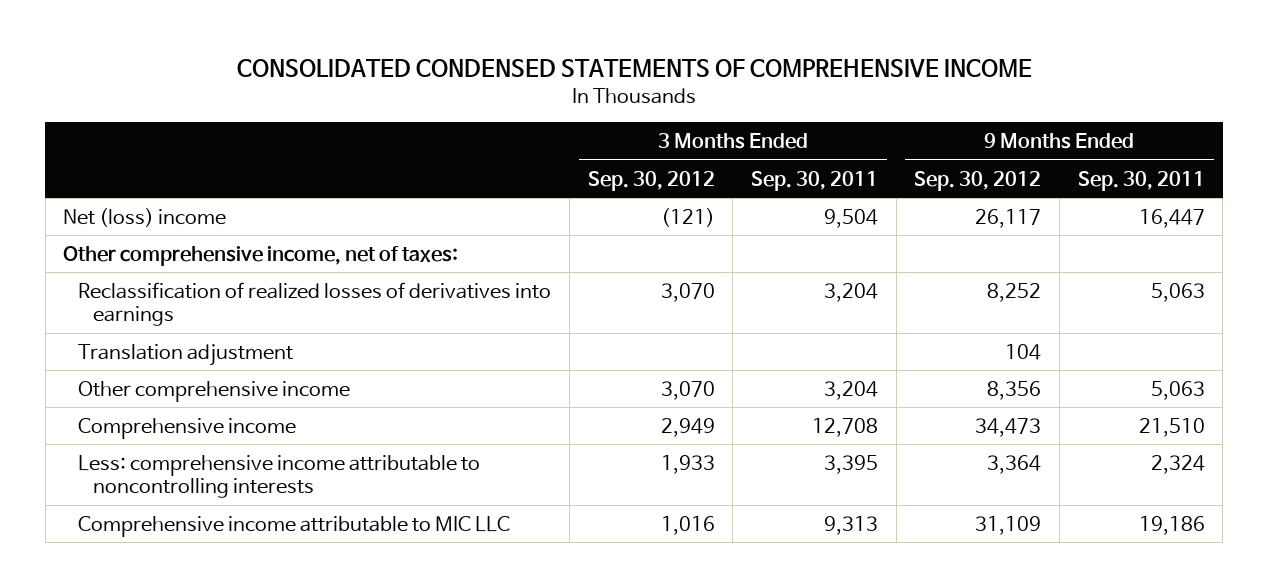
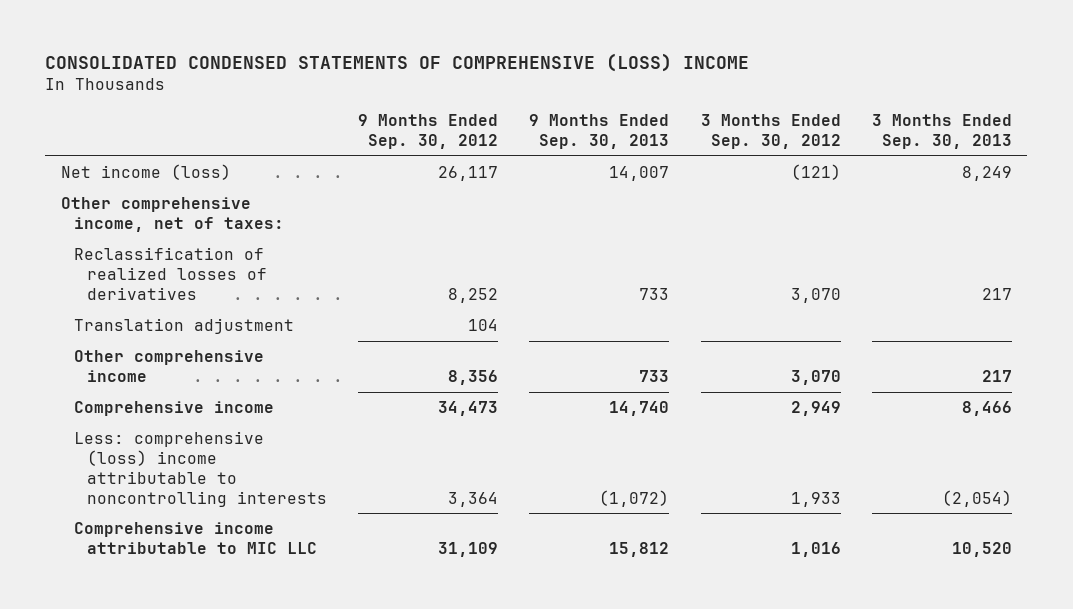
[236,58,1032,78] CONSOLIDATED CONDENSED STATEMENTS OF COMPREHENSIVE INCOME -> [45,53,750,73] CONSOLIDATED CONDENSED STATEMENTS OF COMPREHENSIVE (LOSS) INCOME
[750,170,878,191] Sep. 30, 2011 -> none
[1077,170,1205,191] Sep. 30, 2011 -> none
none -> [529,114,670,150] 9 Months Ended Sep. 30, 2013
none -> [871,114,1012,150] 3 Months Ended Sep. 30, 2013
[63,207,227,227] Net (loss) income -> [60,163,231,180] Net income (loss)
[78,281,552,327] Reclassification of realized losses of derivatives into earnings -> [73,246,267,300] Reclassification of realized losses of derivatives
[78,454,481,499] Less: comprehensive income attributable to noncontrolling interests -> [73,430,327,507] Less: comprehensive (loss) income attributable to noncontrolling interests

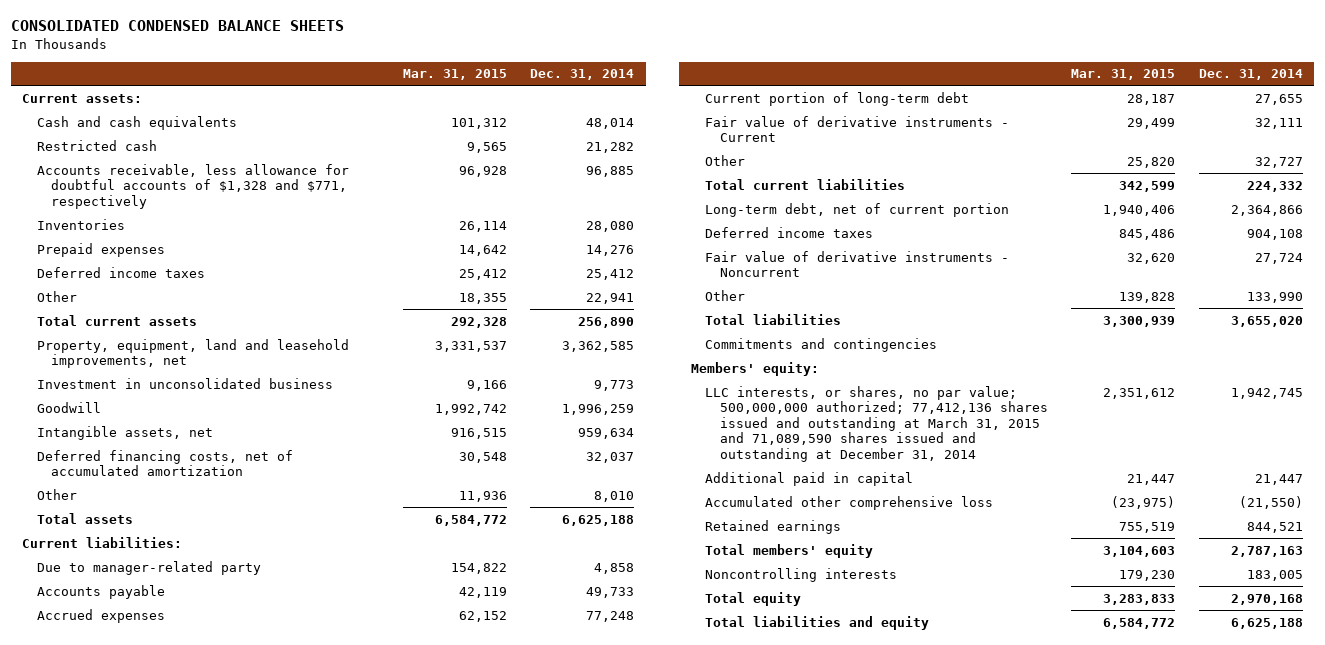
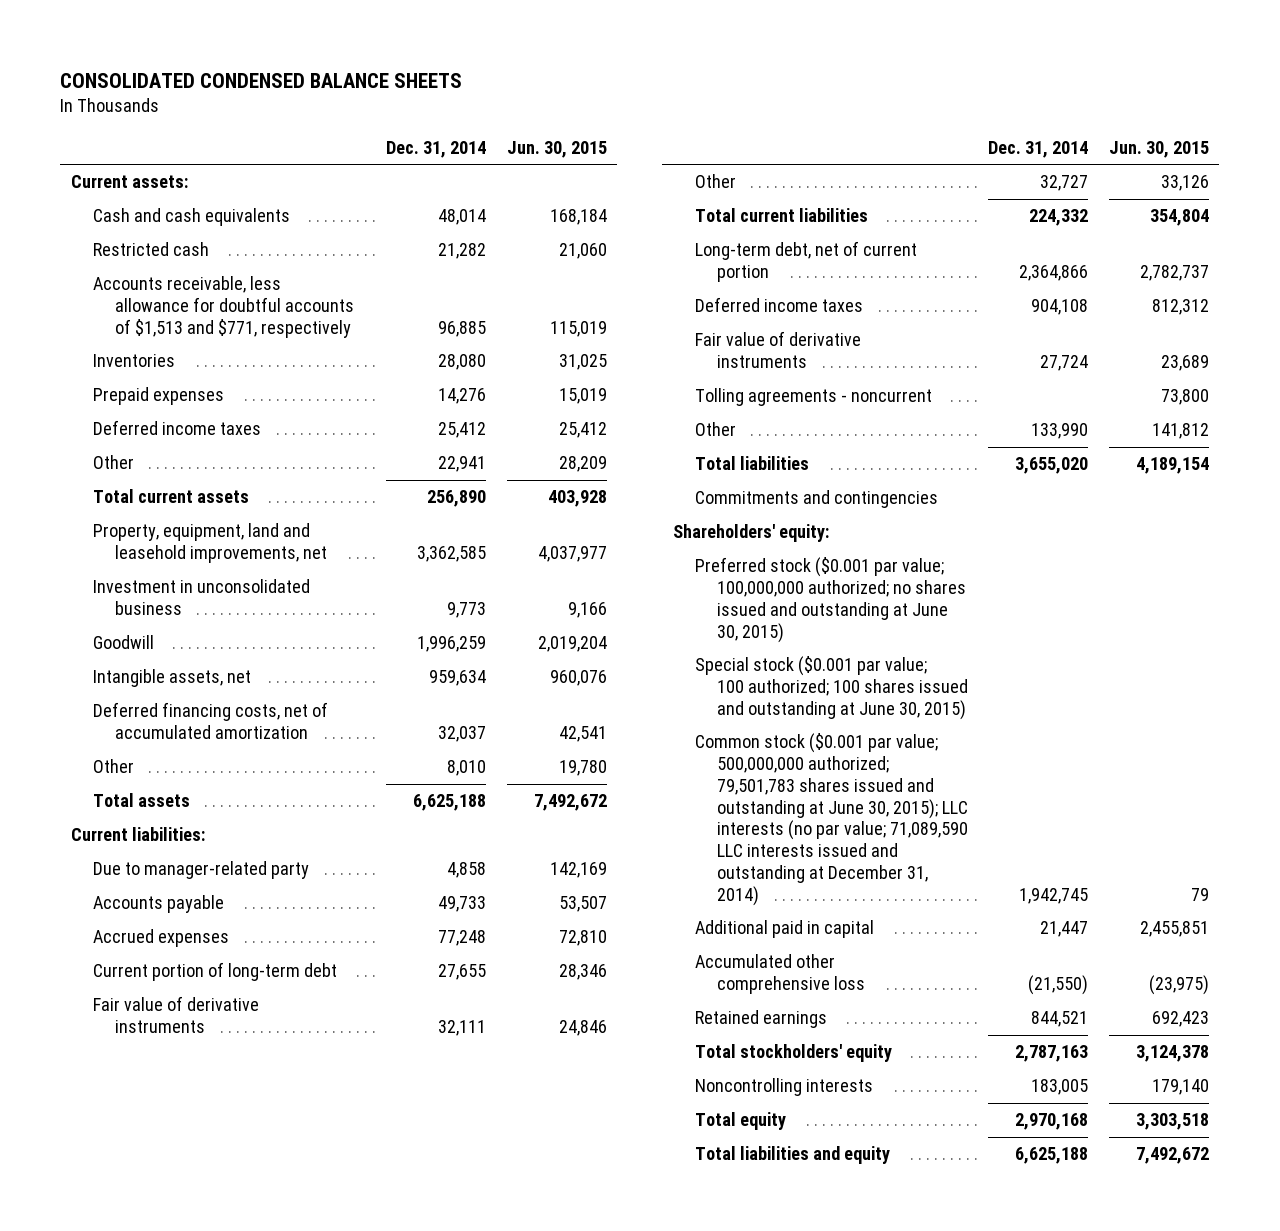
[402,69,507,81] Mar. 31, 2015 -> none
none -> [507,140,608,158] Jun. 30, 2015
[36,163,349,209] Accounts receivable, less allowance for doubtful accounts of $1,328 and $771, respectively -> [92,276,354,338] Accounts receivable, less allowance for doubtful accounts of $1,513 and $771, respectively
[705,115,1010,143] Fair value of derivative instruments - Current -> [92,996,259,1034] Fair value of derivative instruments
[705,250,1010,278] Fair value of derivative instruments - Noncurrent -> [694,331,861,369] Fair value of derivative instruments
none -> [694,388,932,407] Tolling agreements - noncurrent
[690,361,819,376] Members' equity: -> [672,524,829,543] Shareholders' equity:
none -> [694,557,966,643] Preferred stock ($0.001 par value; 100,000,000 authorized; no shares issued and outstanding at June 30, 2015)
none -> [694,656,968,720] Special stock ($0.001 par value; 100 authorized; 100 shares issued and outstanding at June 30, 2015)
[705,385,1048,462] LLC interests, or shares, no par value; 500,000,000 authorized; 77,412,136 shares issued and outstanding at March 31, 2015 and 71,089,590 shares issued and outstanding at December 31, 2014 -> [694,733,968,906] Common stock ($0.001 par value; 500,000,000 authorized; 79,501,783 shares issued and outstanding at June 30, 2015); LLC interests (no par value; 71,089,590 LLC interests issued and outstanding at December 31, 2014)
[705,543,874,558] Total members' equity -> [694,1044,892,1063] Total stockholders' equity

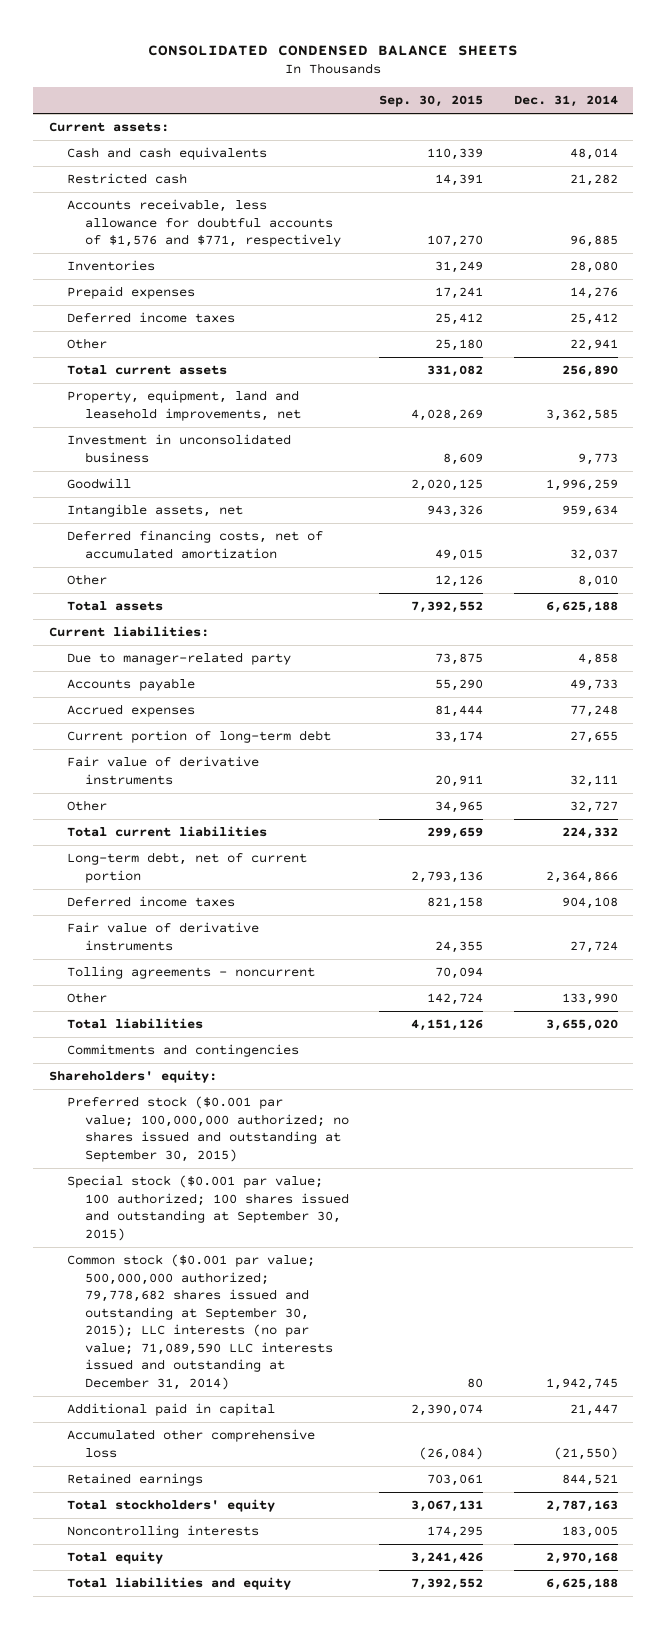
[507,140,608,158] Jun. 30, 2015 -> none
none -> [379,95,484,108] Sep. 30, 2015
[92,276,354,338] Accounts receivable, less allowance for doubtful accounts of $1,513 and $771, respectively -> [66,199,341,248] Accounts receivable, less allowance for doubtful accounts of $1,576 and $771, respectively
[694,557,966,643] Preferred stock ($0.001 par value; 100,000,000 authorized; no shares issued and outstanding at June 30, 2015) -> [66,1096,349,1162] Preferred stock ($0.001 par value; 100,000,000 authorized; no shares issued and outstanding at September 30, 2015)
[694,656,968,720] Special stock ($0.001 par value; 100 authorized; 100 shares issued and outstanding at June 30, 2015) -> [66,1175,349,1241] Special stock ($0.001 par value; 100 authorized; 100 shares issued and outstanding at September 30, 2015)
[694,733,968,906] Common stock ($0.001 par value; 500,000,000 authorized; 79,501,783 shares issued and outstanding at June 30, 2015); LLC interests (no par value; 71,089,590 LLC interests issued and outstanding at December 31, 2014) -> [66,1254,333,1391] Common stock ($0.001 par value; 500,000,000 authorized; 79,778,682 shares issued and outstanding at September 30, 2015); LLC interests (no par value; 71,089,590 LLC interests issued and outstanding at December 31, 2014)

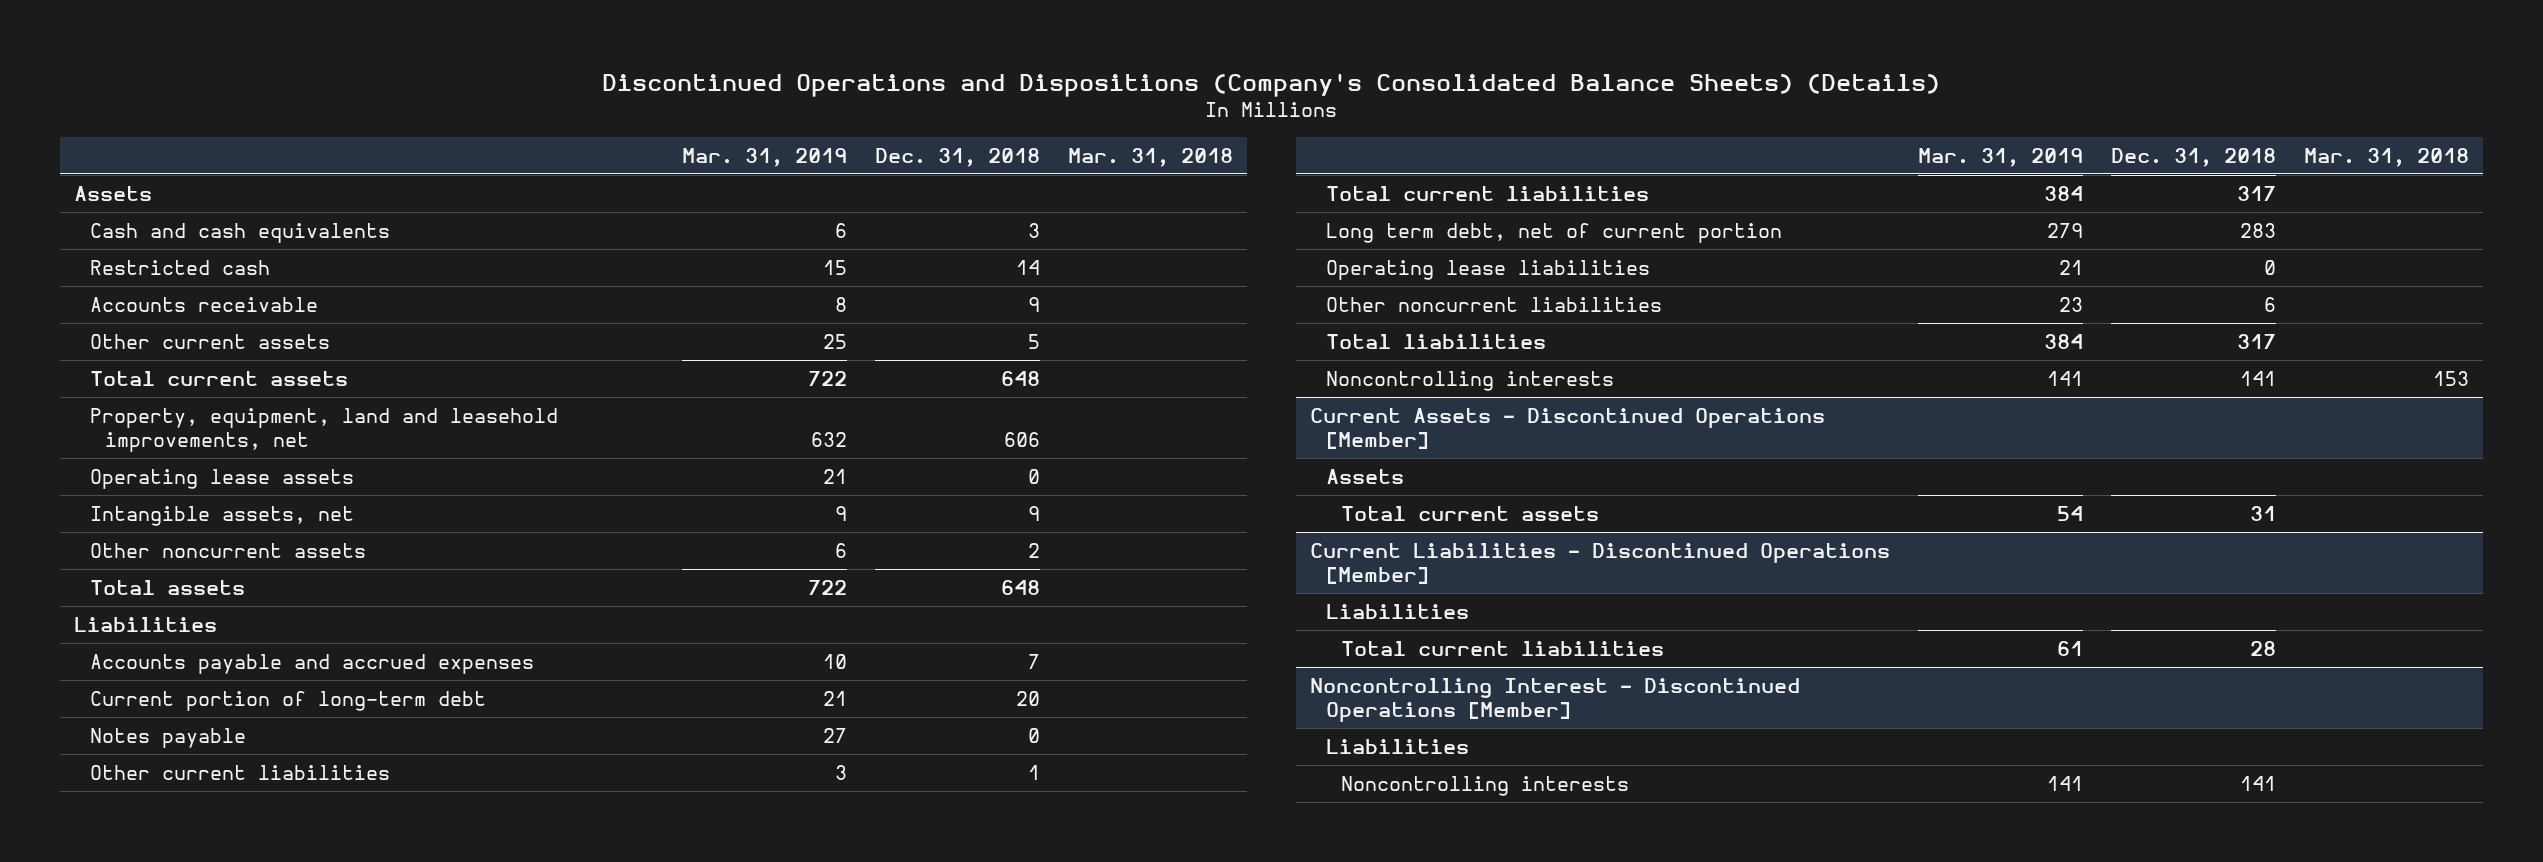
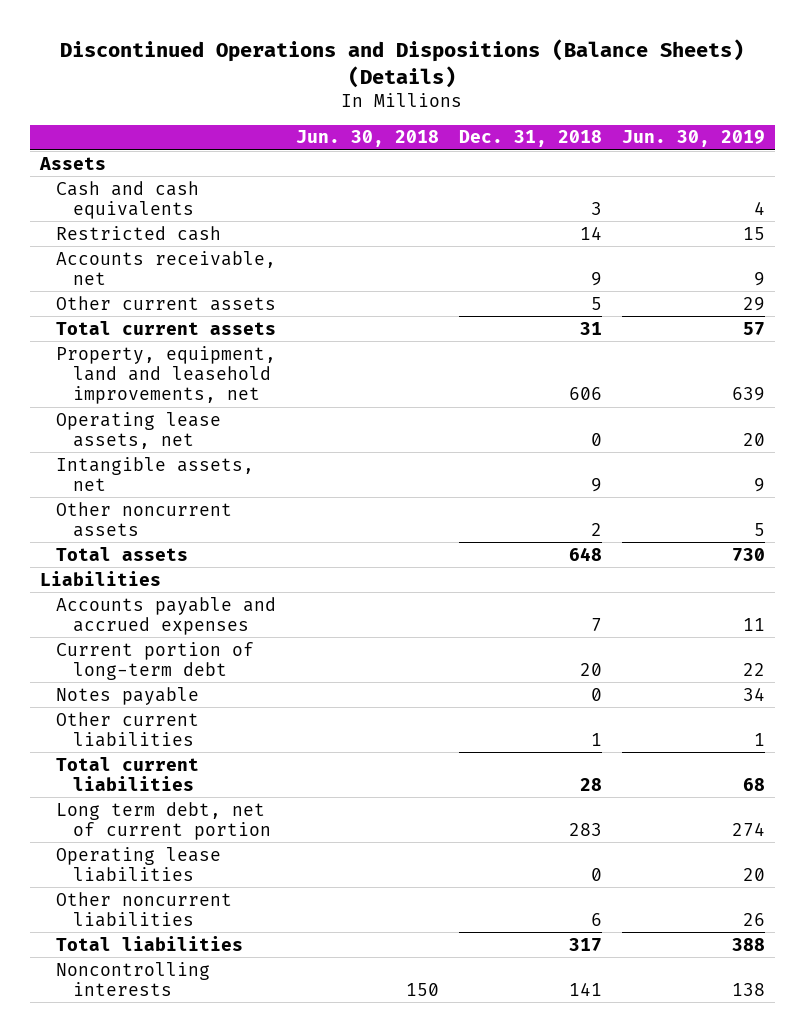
[602,72,1941,97] Discontinued Operations and Dispositions (Company's Consolidated Balance Sheets) (Details) -> [60,38,745,88] Discontinued Operations and Dispositions (Balance Sheets) (Details)
[682,147,848,167] Mar. 31, 2019 -> none
[1067,147,1233,167] Mar. 31, 2018 -> none
none -> [296,130,440,148] Jun. 30, 2018
none -> [622,130,766,148] Jun. 30, 2019
[89,296,318,312] Accounts receivable -> [56,250,277,285] Accounts receivable, net
[1001,370,1041,386] 648 -> [580,321,603,335] 31
[89,468,354,489] Operating lease assets -> [56,411,222,449] Operating lease assets, net
[2236,185,2276,201] 317 -> [580,777,603,791] 28
[1310,407,1826,449] Current Assets - Discontinued Operations [Member] -> none
[1325,468,1404,484] Assets -> none
[1341,505,1600,521] Total current assets -> none
[1310,542,1891,584] Current Liabilities - Discontinued Operations [Member] -> none
[1325,603,1469,619] Liabilities -> none
[1341,640,1665,656] Total current liabilities -> none
[1310,677,1801,722] Noncontrolling Interest - Discontinued Operations [Member] -> none
[1325,738,1469,754] Liabilities -> none
[1341,775,1630,796] Noncontrolling interests -> none

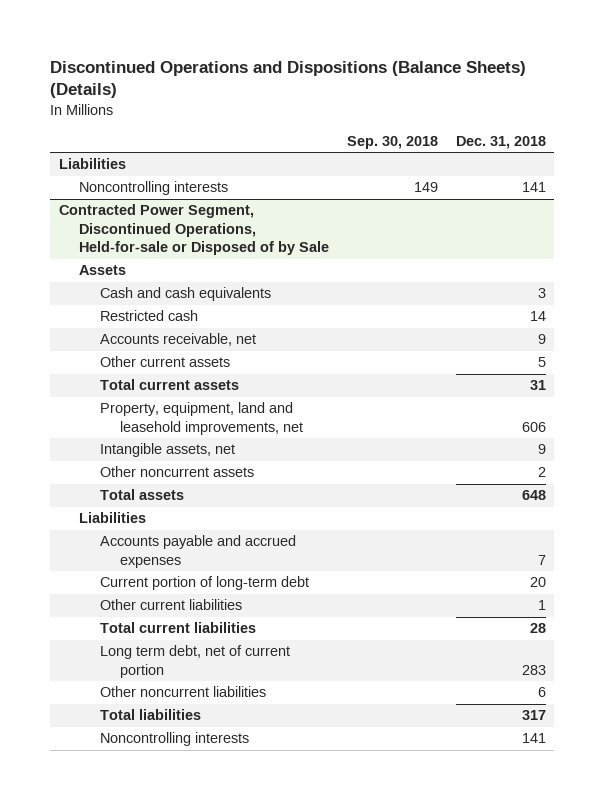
[296,130,440,148] Jun. 30, 2018 -> none
[622,130,766,148] Jun. 30, 2019 -> none
none -> [346,135,438,149] Sep. 30, 2018
none -> [58,158,126,170] Liabilities
none -> [79,181,229,196] Noncontrolling interests
none -> [58,204,330,256] Contracted Power Segment, Discontinued Operations, Held-for-sale or Disposed of by Sale
[56,411,222,449] Operating lease assets, net -> none
[56,686,200,705] Notes payable -> none
[56,846,222,882] Operating lease liabilities -> none

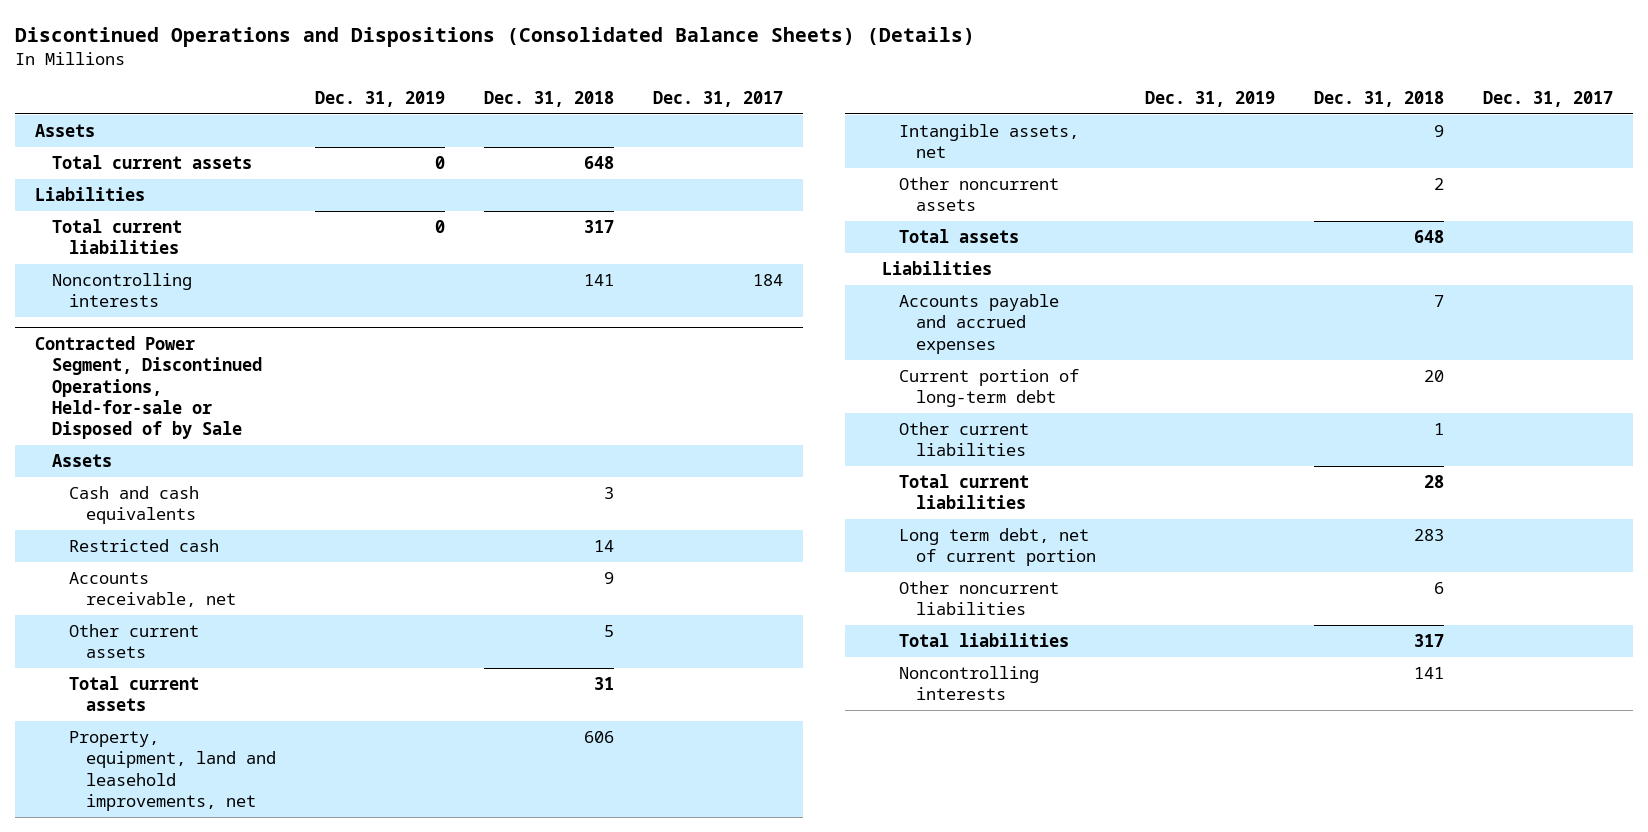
[49,60,526,99] Discontinued Operations and Dispositions (Balance Sheets) (Details) -> [15,26,976,47] Discontinued Operations and Dispositions (Consolidated Balance Sheets) (Details)
[346,135,438,149] Sep. 30, 2018 -> none
none -> [315,90,446,107] Dec. 31, 2019
none -> [653,90,784,107] Dec. 31, 2017
none -> [34,124,95,138] Assets
none -> [51,155,252,170] Total current assets
none -> [51,219,182,255] Total current liabilities

